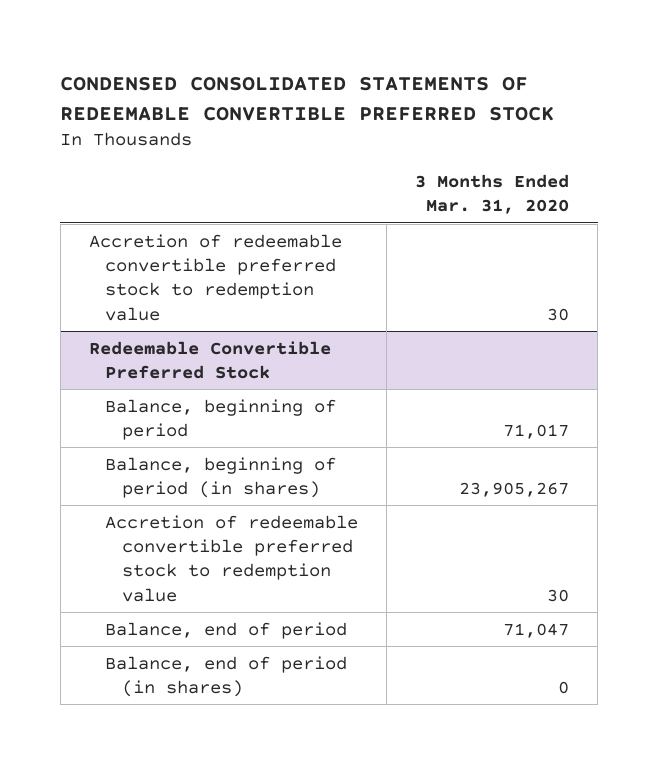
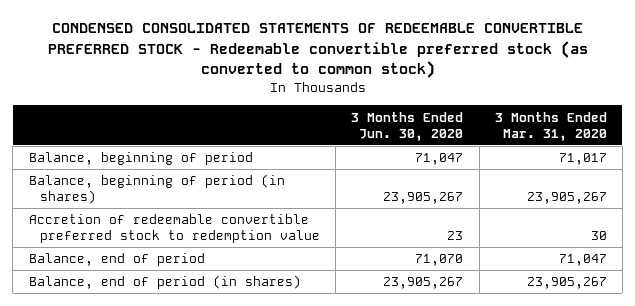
[60,76,555,121] CONDENSED CONSOLIDATED STATEMENTS OF REDEEMABLE CONVERTIBLE PREFERRED STOCK -> [47,23,588,79] CONDENSED CONSOLIDATED STATEMENTS OF REDEEMABLE CONVERTIBLE PREFERRED STOCK - Redeemable convertible preferred stock (as converted to common stock)
none -> [351,111,464,141] 3 Months Ended Jun. 30, 2020
[88,233,342,321] Accretion of redeemable convertible preferred stock to redemption value -> none
[88,340,331,379] Redeemable Convertible Preferred Stock -> none
[558,680,570,694] 0 -> [526,277,607,290] 23,905,267

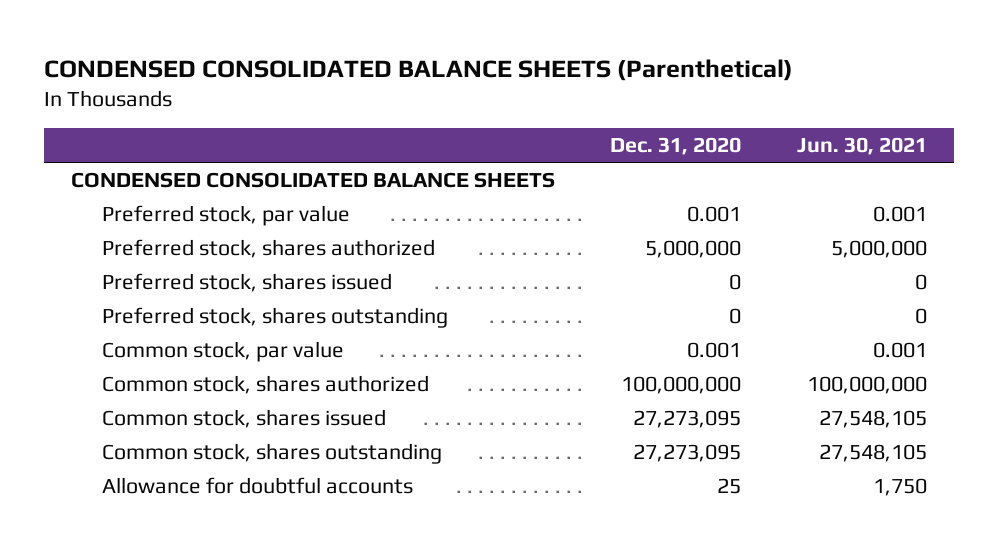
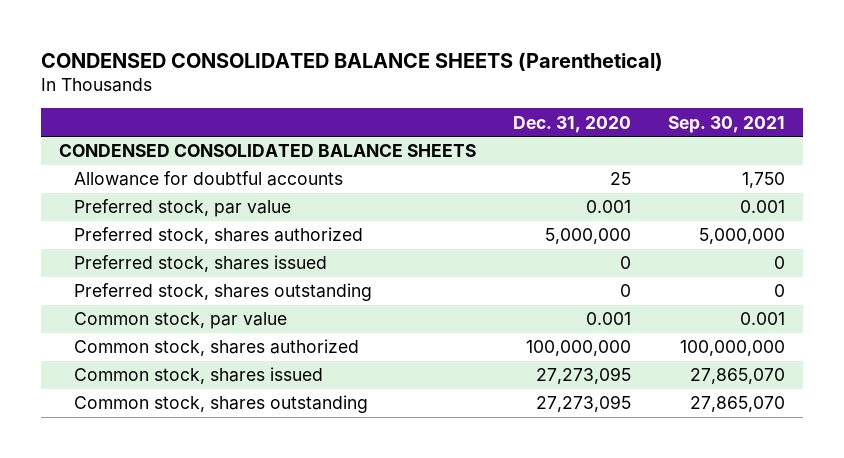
[796,137,927,156] Jun. 30, 2021 -> none
none -> [667,115,785,133] Sep. 30, 2021
[102,477,414,495] Allowance for doubtful accounts -> [74,171,344,187] Allowance for doubtful accounts

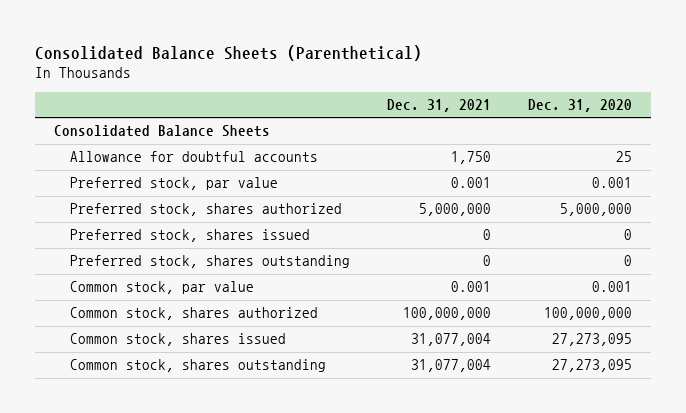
[40,51,663,71] CONDENSED CONSOLIDATED BALANCE SHEETS (Parenthetical) -> [34,44,422,61] Consolidated Balance Sheets (Parenthetical)
[667,115,785,133] Sep. 30, 2021 -> none
none -> [387,99,492,113] Dec. 31, 2021
[58,144,476,158] CONDENSED CONSOLIDATED BALANCE SHEETS -> [53,125,270,138] Consolidated Balance Sheets

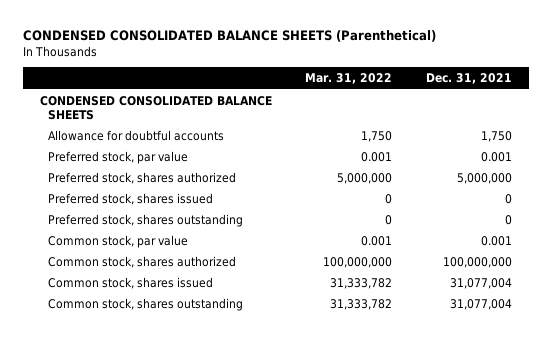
[34,44,422,61] Consolidated Balance Sheets (Parenthetical) -> [22,30,436,43] CONDENSED CONSOLIDATED BALANCE SHEETS (Parenthetical)
[528,99,633,113] Dec. 31, 2020 -> none
none -> [305,73,393,85] Mar. 31, 2022
[53,125,270,138] Consolidated Balance Sheets -> [39,95,272,120] CONDENSED CONSOLIDATED BALANCE SHEETS

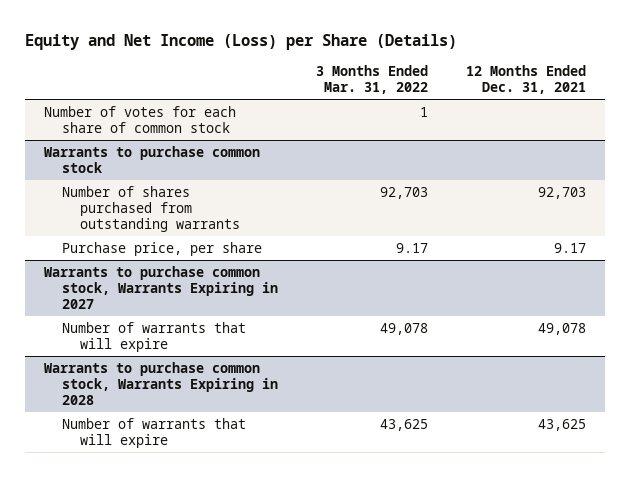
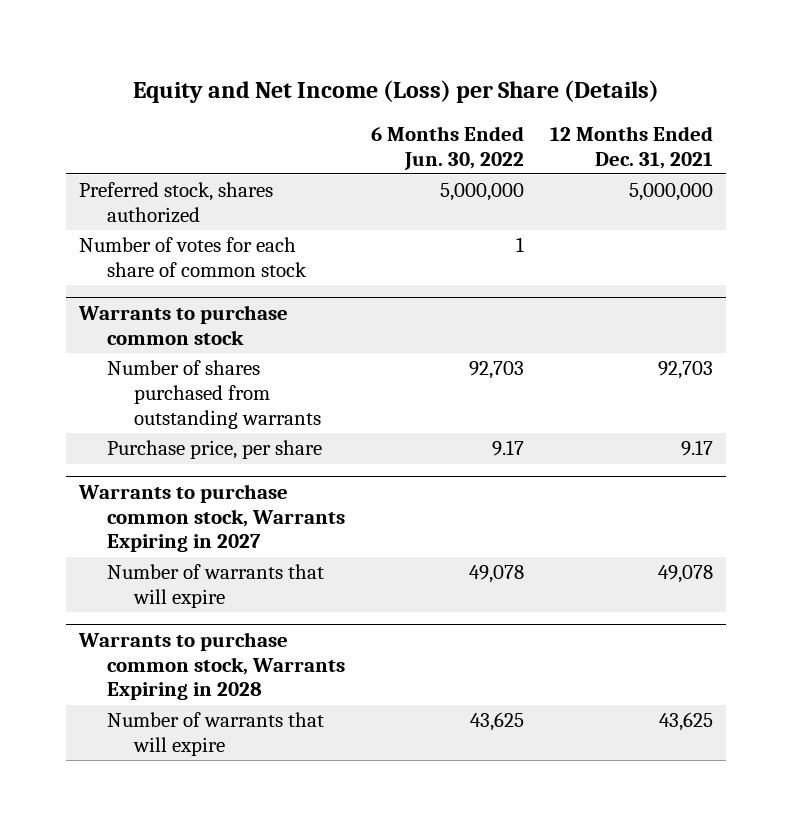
[315,64,428,95] 3 Months Ended Mar. 31, 2022 -> none
none -> [370,125,524,170] 6 Months Ended Jun. 30, 2022
none -> [78,182,273,224] Preferred stock, shares authorized

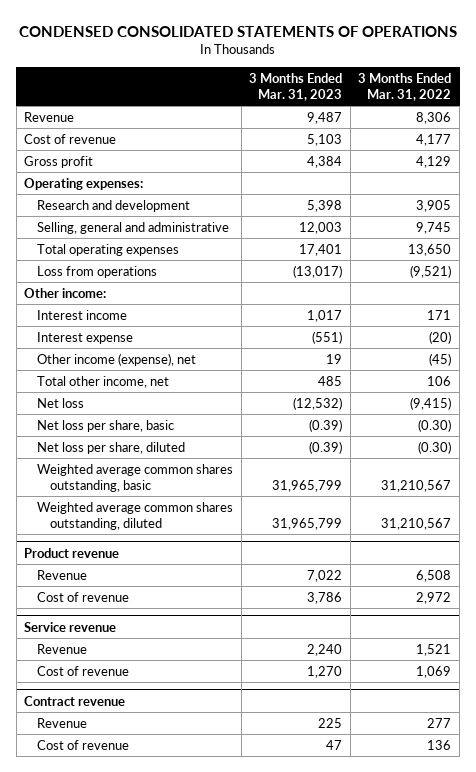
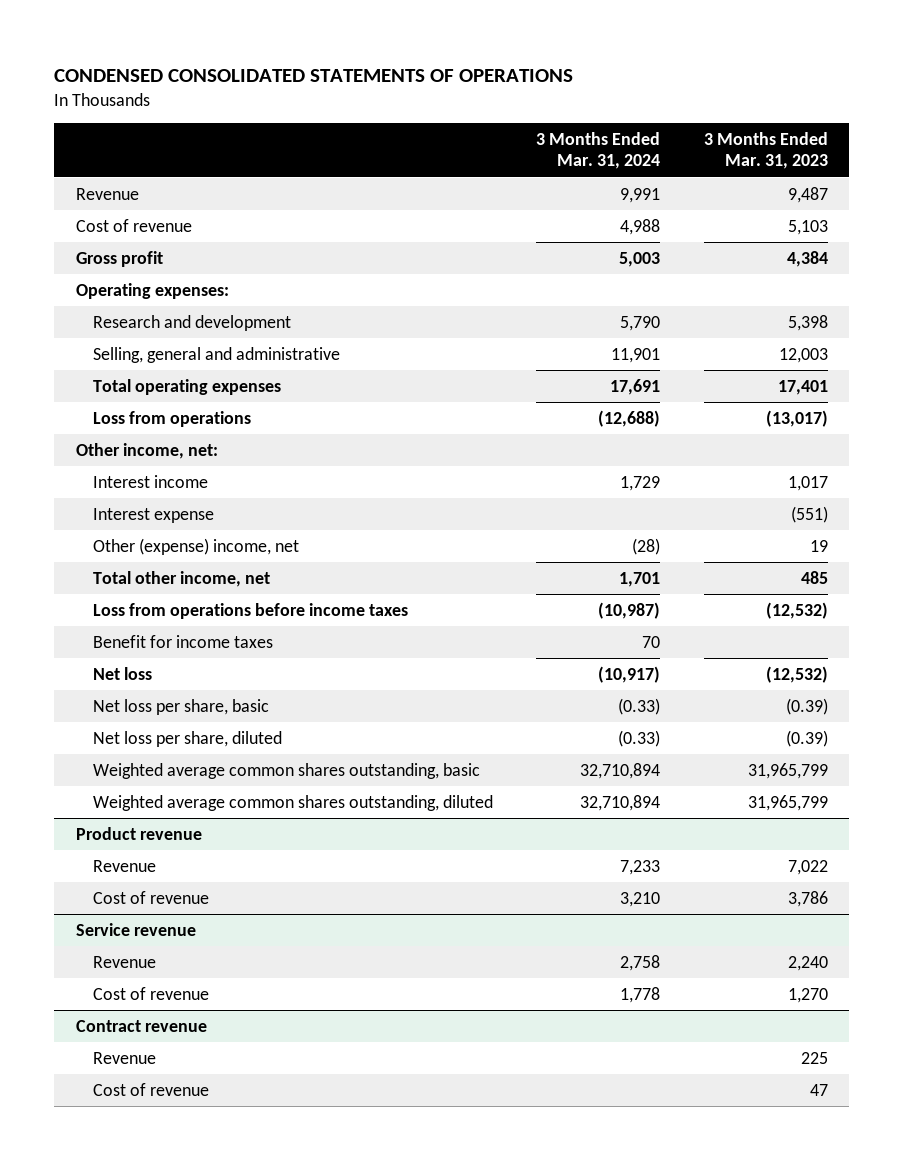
[358,72,452,101] 3 Months Ended Mar. 31, 2022 -> none
none -> [536,132,661,170] 3 Months Ended Mar. 31, 2024
[24,287,107,298] Other income: -> [76,442,219,459] Other income, net:
[37,352,197,366] Other income (expense), net -> [92,537,299,555] Other (expense) income, net
none -> [92,602,408,619] Loss from operations before income taxes
none -> [92,634,273,648] Benefit for income taxes

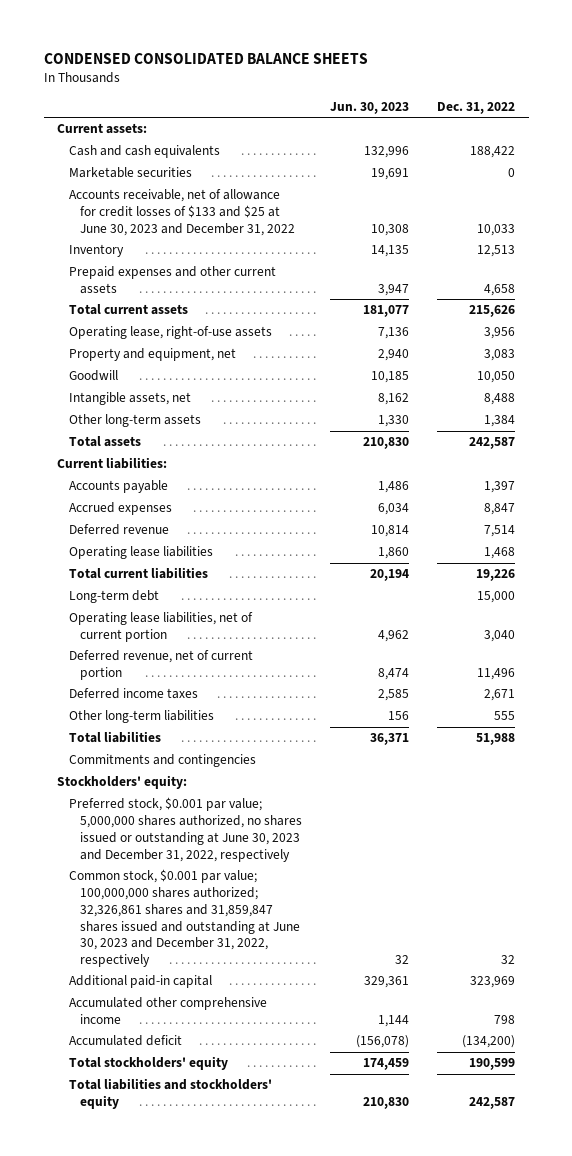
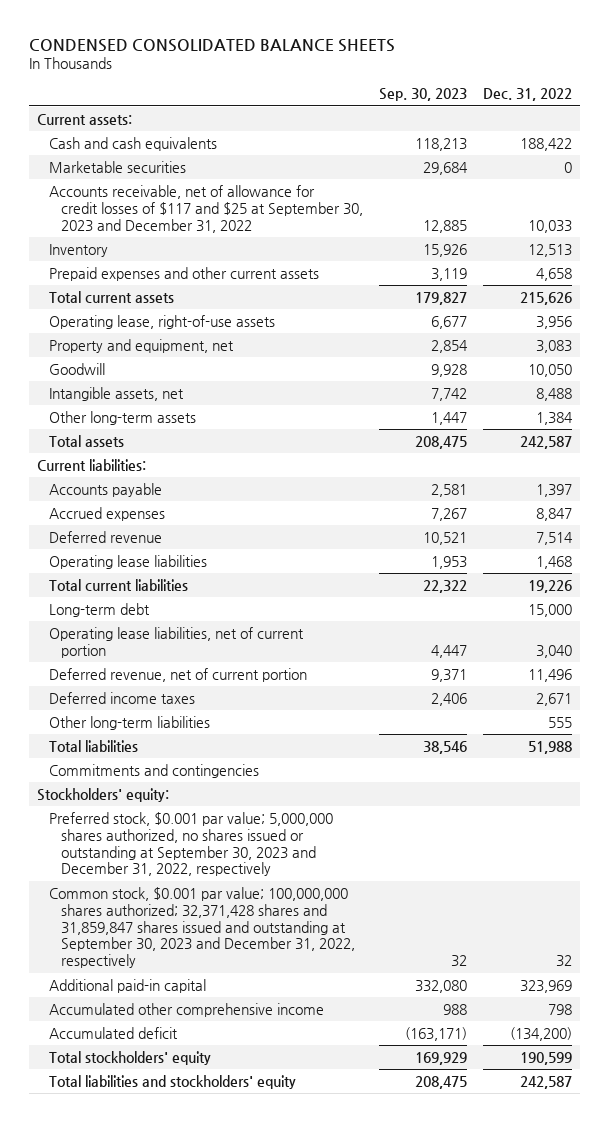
[330,101,410,114] Jun. 30, 2023 -> none
none -> [379,88,468,102] Sep. 30, 2023
[68,189,296,236] Accounts receivable, net of allowance for credit losses of $133 and $25 at June 30, 2023 and December 31, 2022 -> [49,184,364,233] Accounts receivable, net of allowance for credit losses of $117 and $25 at September 30, 2023 and December 31, 2022
[68,797,303,862] Preferred stock, $0.001 par value; 5,000,000 shares authorized, no shares issued or outstanding at June 30, 2023 and December 31, 2022, respectively -> [49,811,334,877] Preferred stock, $0.001 par value; 5,000,000 shares authorized, no shares issued or outstanding at September 30, 2023 and December 31, 2022, respectively
[68,869,301,968] Common stock, $0.001 par value; 100,000,000 shares authorized; 32,326,861 shares and 31,859,847 shares issued and outstanding at June 30, 2023 and December 31, 2022, respectively -> [49,886,356,969] Common stock, $0.001 par value; 100,000,000 shares authorized; 32,371,428 shares and 31,859,847 shares issued and outstanding at September 30, 2023 and December 31, 2022, respectively

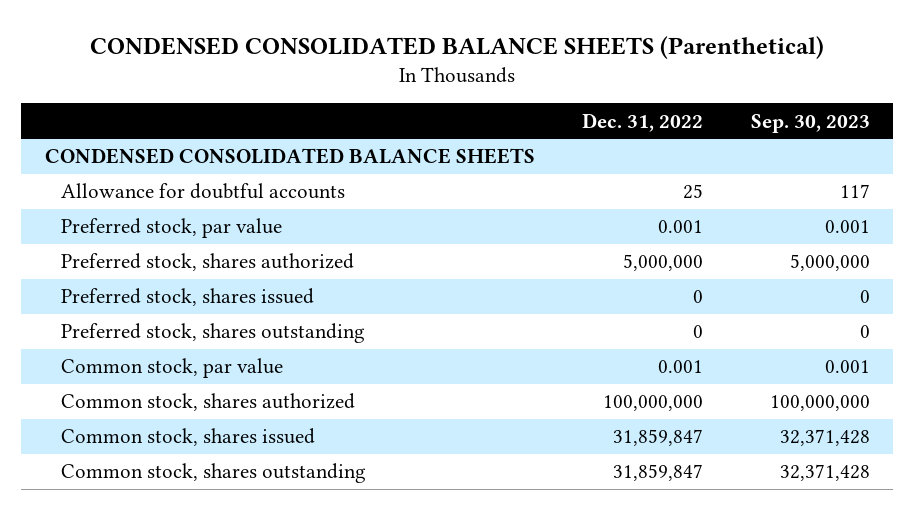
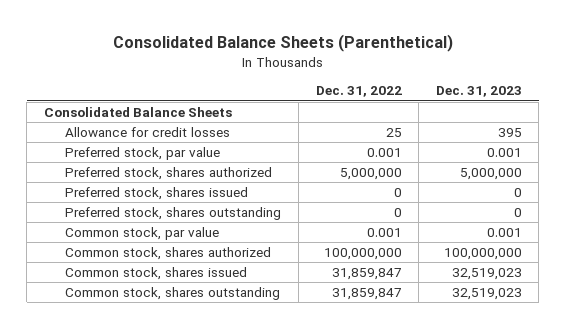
[90,35,825,59] CONDENSED CONSOLIDATED BALANCE SHEETS (Parenthetical) -> [112,34,453,53] Consolidated Balance Sheets (Parenthetical)
[750,113,870,133] Sep. 30, 2023 -> none
none -> [435,86,522,98] Dec. 31, 2023
[44,148,535,165] CONDENSED CONSOLIDATED BALANCE SHEETS -> [43,107,232,118] Consolidated Balance Sheets
[61,183,346,200] Allowance for doubtful accounts -> [65,127,231,138] Allowance for credit losses

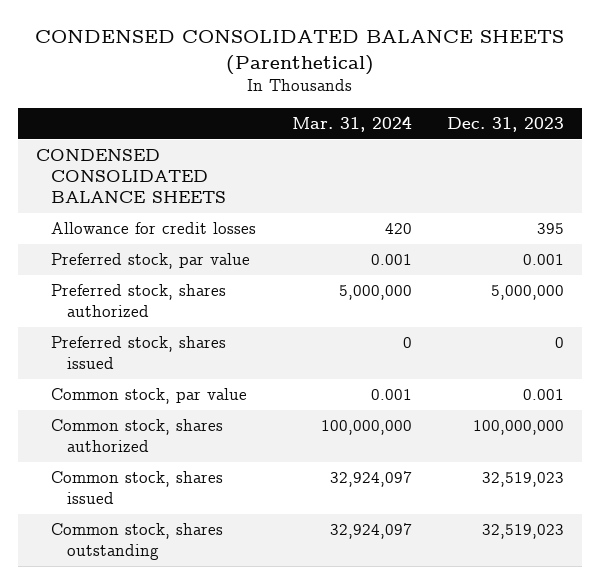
[112,34,453,53] Consolidated Balance Sheets (Parenthetical) -> [34,30,564,76] CONDENSED CONSOLIDATED BALANCE SHEETS (Parenthetical)
[315,86,402,98] Dec. 31, 2022 -> none
none -> [291,116,412,133] Mar. 31, 2024
[43,107,232,118] Consolidated Balance Sheets -> [35,149,227,204] CONDENSED CONSOLIDATED BALANCE SHEETS
[65,207,282,221] Preferred stock, shares outstanding -> none

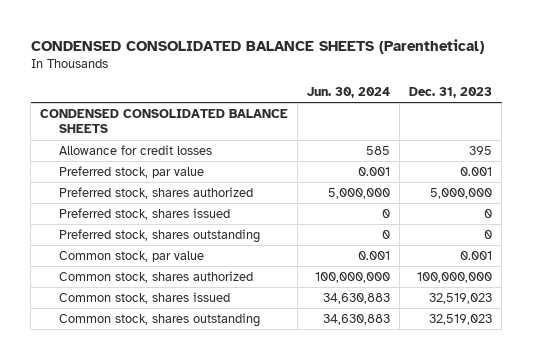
[291,116,412,133] Mar. 31, 2024 -> none
none -> [307,87,391,99] Jun. 30, 2024
none -> [59,229,261,244] Preferred stock, shares outstanding

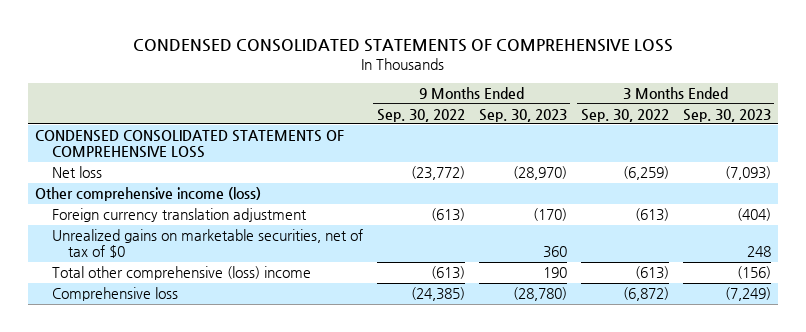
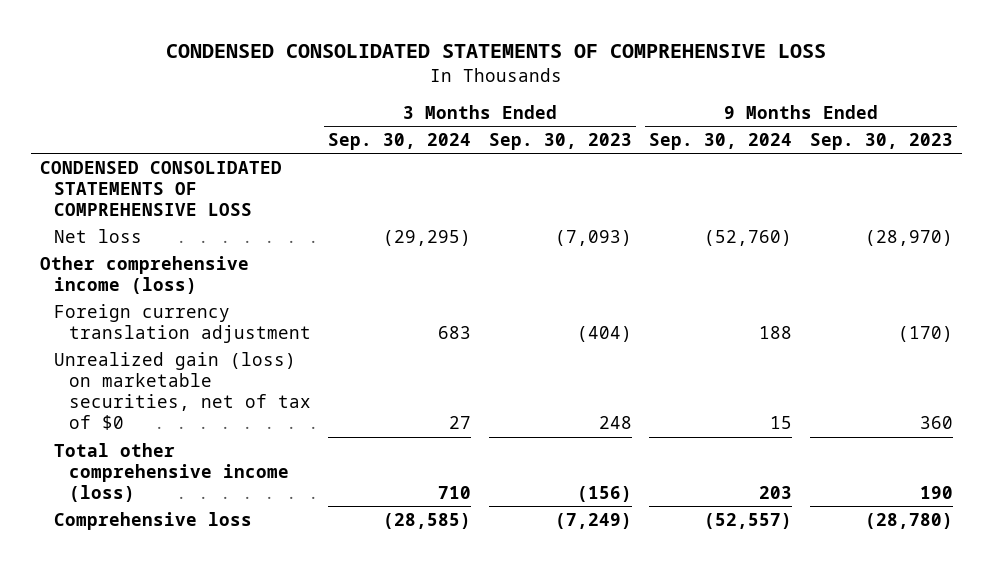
[376,108,465,122] Sep. 30, 2022 -> none
[580,108,669,122] Sep. 30, 2022 -> none
none -> [328,133,472,151] Sep. 30, 2024
none -> [649,133,793,151] Sep. 30, 2024
[51,229,363,259] Unrealized gains on marketable securities, net of tax of $0 -> [54,351,311,431] Unrealized gain (loss) on marketable securities, net of tax of $0
[51,266,311,281] Total other comprehensive (loss) income -> [54,442,289,503] Total other comprehensive income (loss)

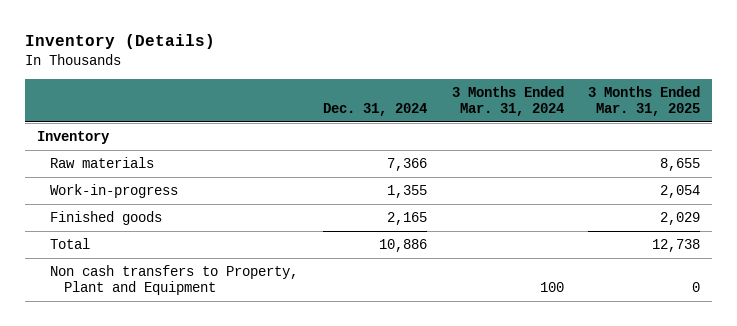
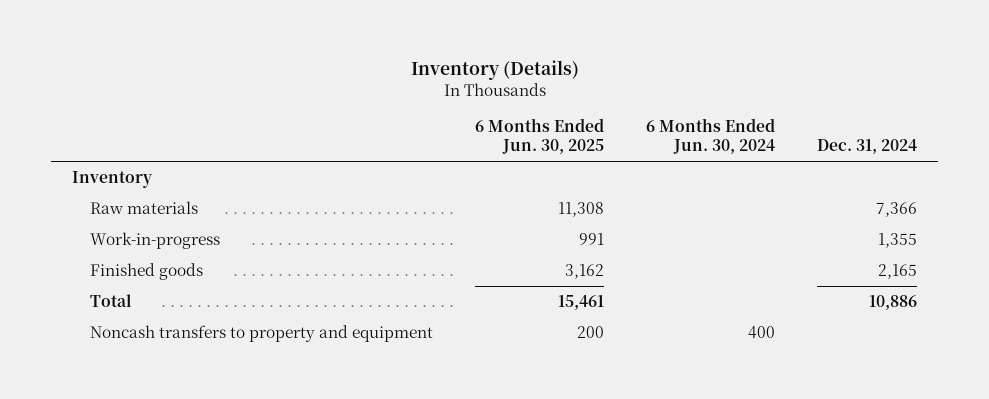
[451,85,564,117] 3 Months Ended Mar. 31, 2024 -> none
[588,85,701,117] 3 Months Ended Mar. 31, 2025 -> none
none -> [475,117,605,155] 6 Months Ended Jun. 30, 2025
none -> [646,117,776,155] 6 Months Ended Jun. 30, 2024
[50,265,299,296] Non cash transfers to Property, Plant and Equipment -> [90,324,434,342] Noncash transfers to property and equipment

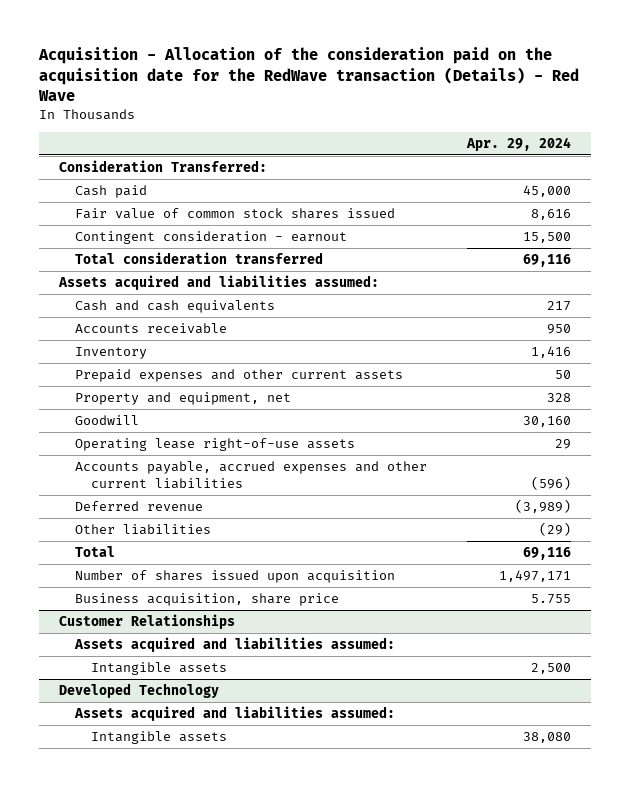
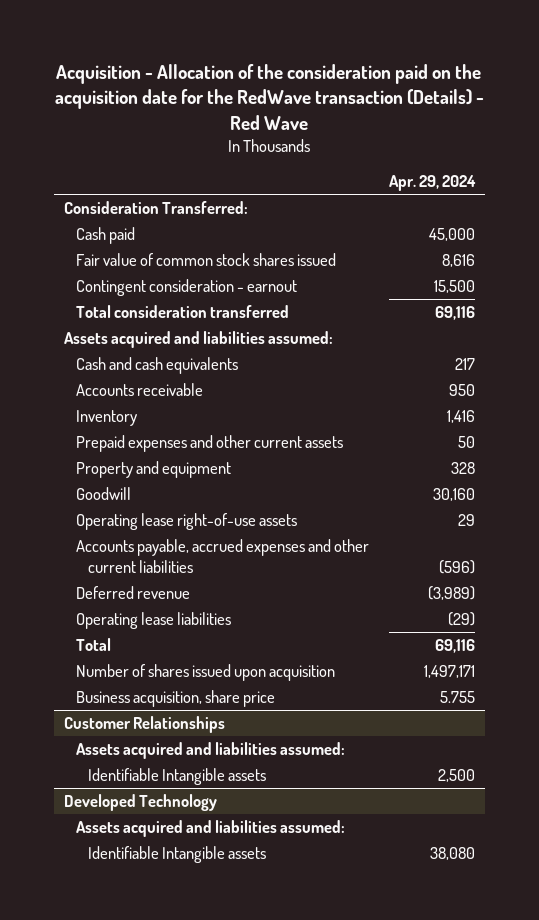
[75,391,292,405] Property and equipment, net -> [75,461,231,479] Property and equipment
[75,523,212,535] Other liabilities -> [75,612,231,630] Operating lease liabilities
[91,661,228,675] Intangible assets -> [87,768,266,786] Identifiable Intangible assets
[91,730,228,744] Intangible assets -> [87,846,266,864] Identifiable Intangible assets

